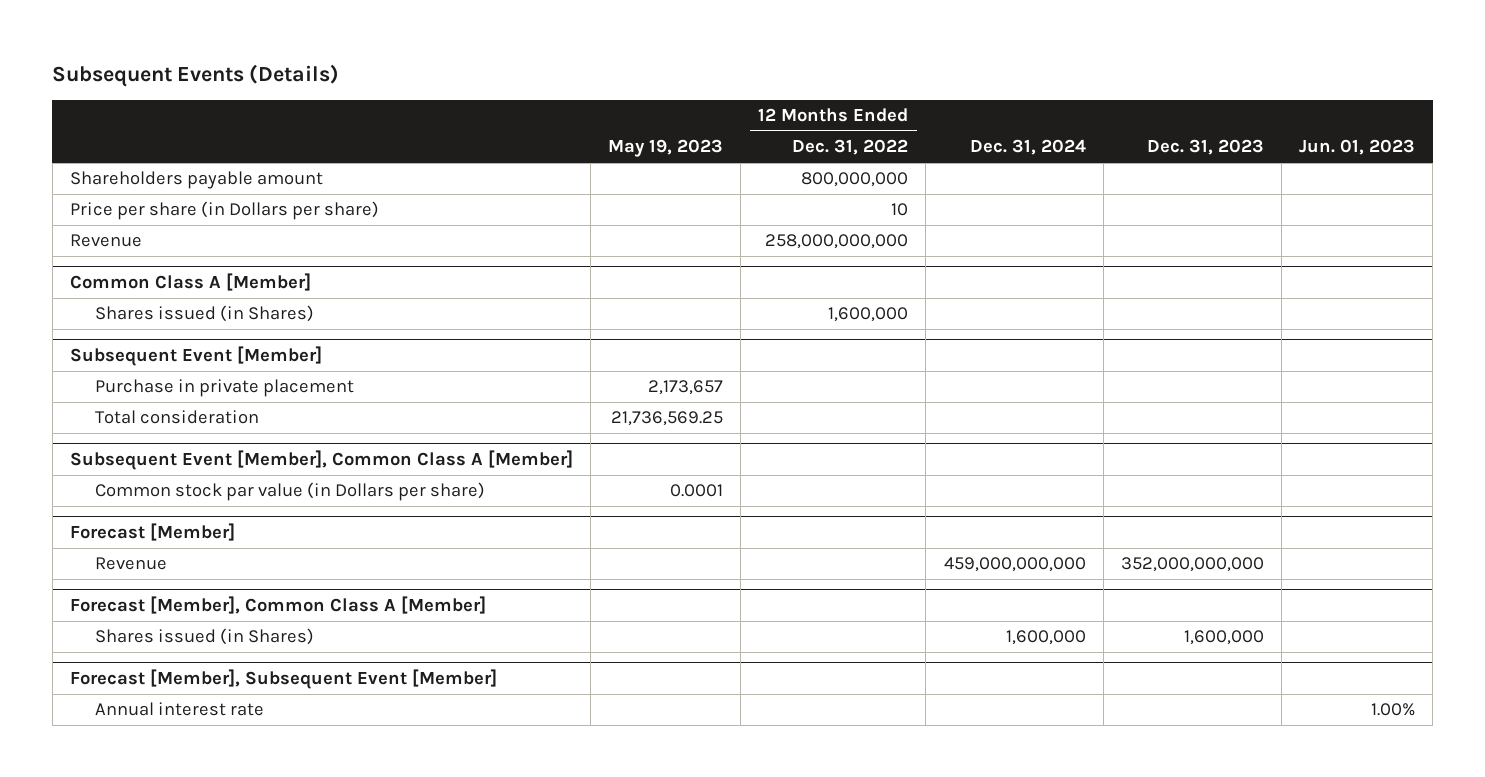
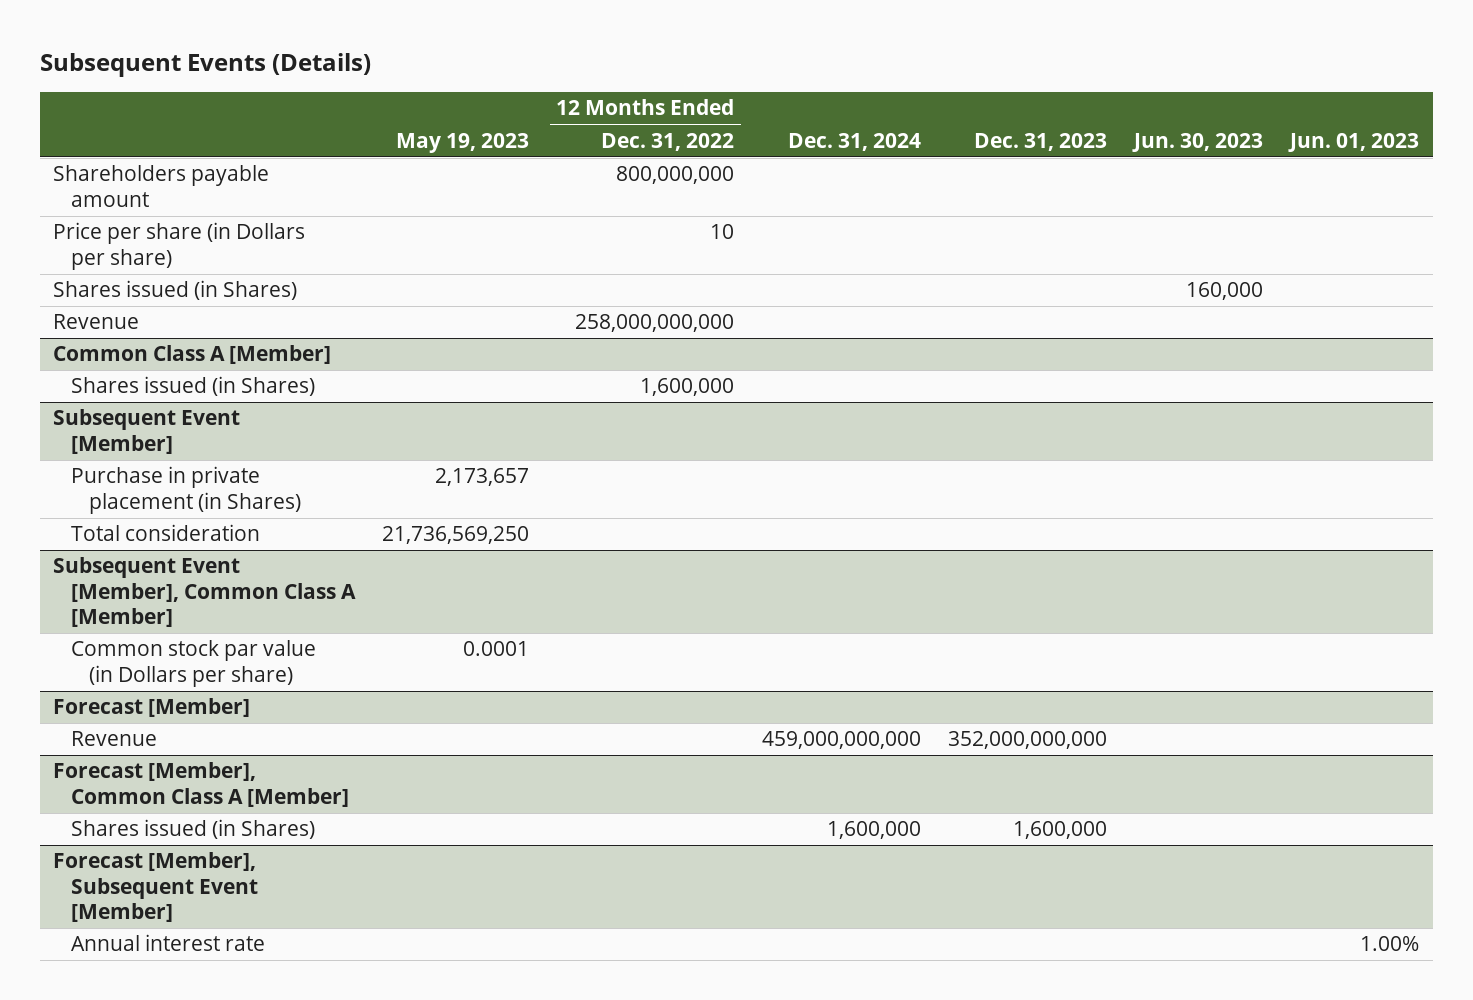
none -> [1131,132,1263,152] Jun. 30, 2023
none -> [53,280,298,301] Shares issued (in Shares)
[95,379,355,398] Purchase in private placement -> [71,466,301,514] Purchase in private placement (in Shares)
[611,411,724,427] 21,736,569.25 -> [382,526,530,545] 21,736,569,250

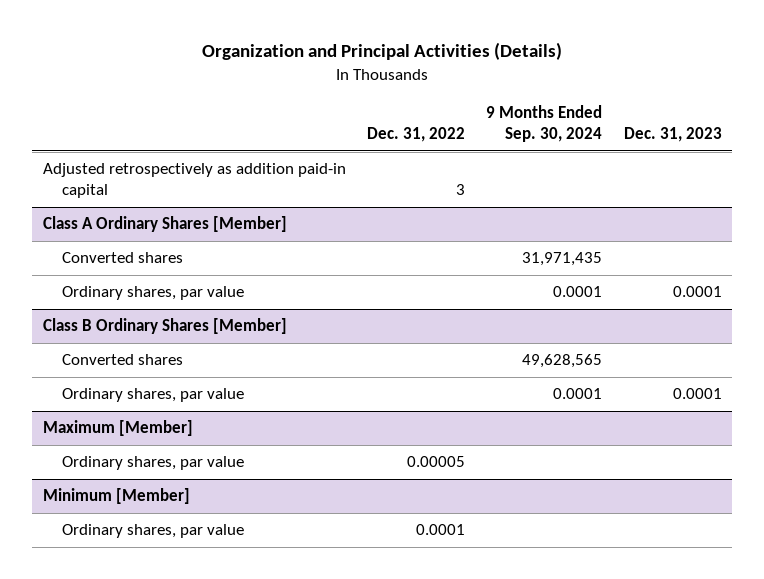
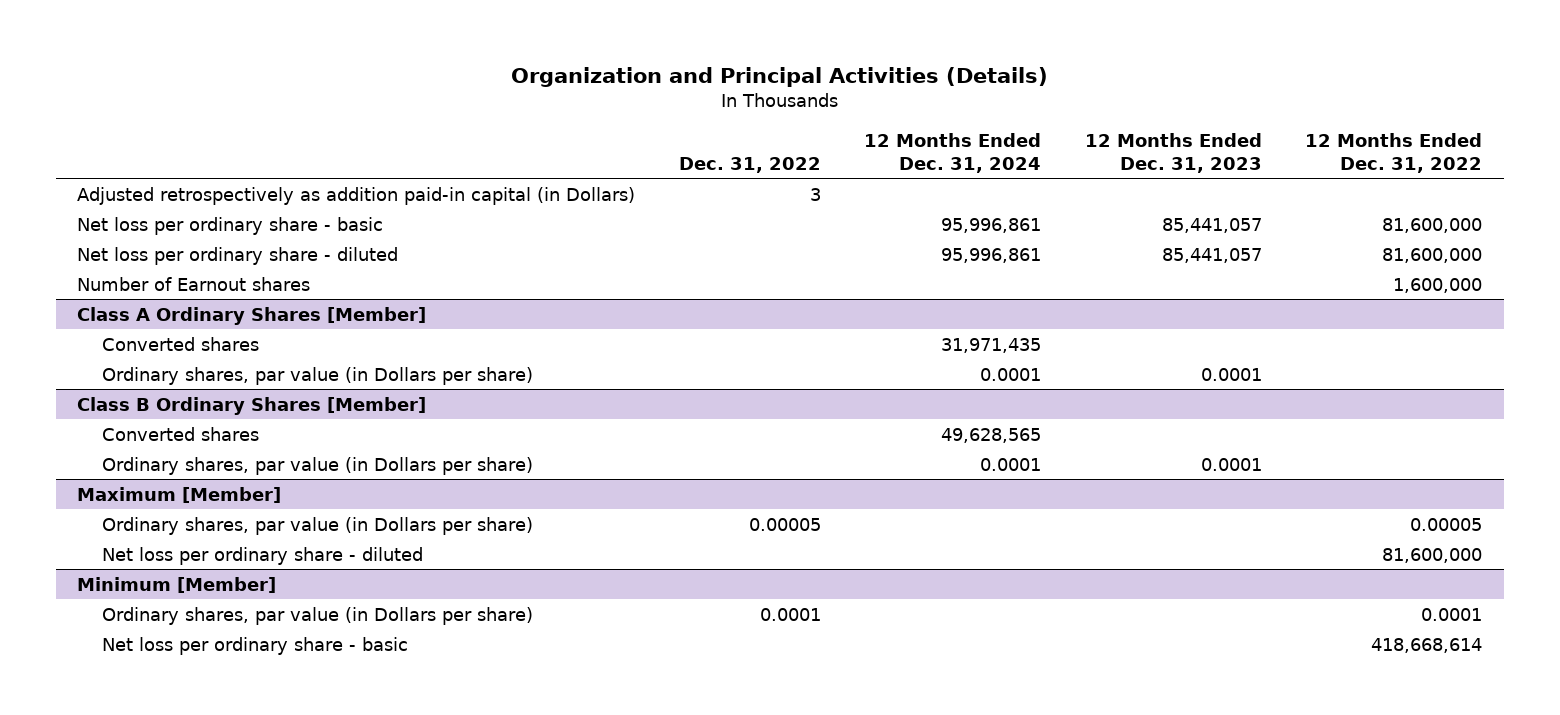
[486,105,603,143] 9 Months Ended Sep. 30, 2024 -> none
[623,127,722,143] Dec. 31, 2023 -> none
none -> [864,132,1042,173] 12 Months Ended Dec. 31, 2024
none -> [1084,132,1262,173] 12 Months Ended Dec. 31, 2023
none -> [1305,132,1483,173] 12 Months Ended Dec. 31, 2022
[42,163,346,199] Adjusted retrospectively as addition paid-in capital -> [77,186,636,205] Adjusted retrospectively as addition paid-in capital (in Dollars)
none -> [77,216,384,235] Net loss per ordinary share - basic
none -> [77,246,399,265] Net loss per ordinary share - diluted
none -> [77,276,311,291] Number of Earnout shares
[61,286,244,301] Ordinary shares, par value -> [101,366,533,385] Ordinary shares, par value (in Dollars per share)
[61,388,244,403] Ordinary shares, par value -> [101,456,533,475] Ordinary shares, par value (in Dollars per share)
[61,456,244,471] Ordinary shares, par value -> [101,516,533,535] Ordinary shares, par value (in Dollars per share)
none -> [101,546,423,565] Net loss per ordinary share - diluted
[61,524,244,539] Ordinary shares, par value -> [101,606,533,625] Ordinary shares, par value (in Dollars per share)
none -> [101,636,408,655] Net loss per ordinary share - basic

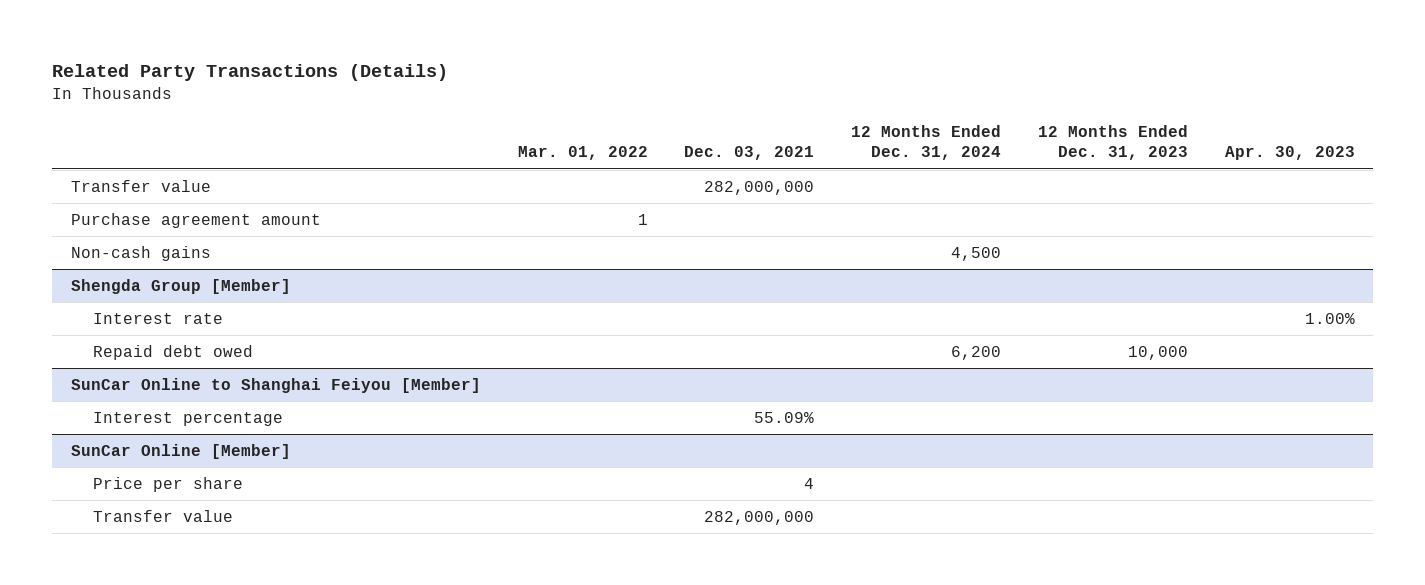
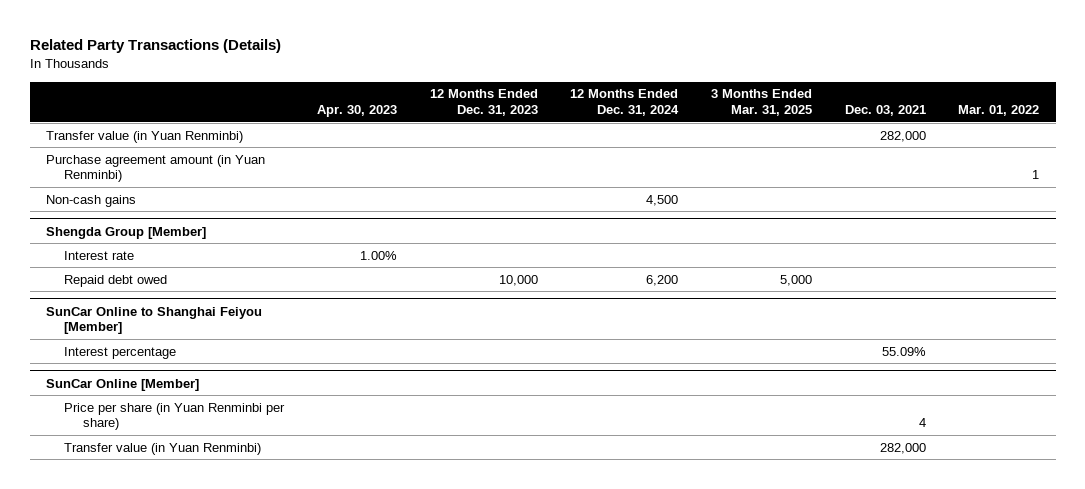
none -> [710,89,812,116] 3 Months Ended Mar. 31, 2025
[70,179,211,192] Transfer value -> [46,130,244,143] Transfer value (in Yuan Renminbi)
[704,180,815,195] 282,000,000 -> [879,130,926,142] 282,000
[70,212,321,228] Purchase agreement amount -> [46,154,266,183] Purchase agreement amount (in Yuan Renminbi)
[92,476,243,492] Price per share -> [64,402,286,431] Price per share (in Yuan Renminbi per share)
[92,509,233,522] Transfer value -> [64,442,262,455] Transfer value (in Yuan Renminbi)
[704,510,815,525] 282,000,000 -> [879,442,926,454] 282,000

